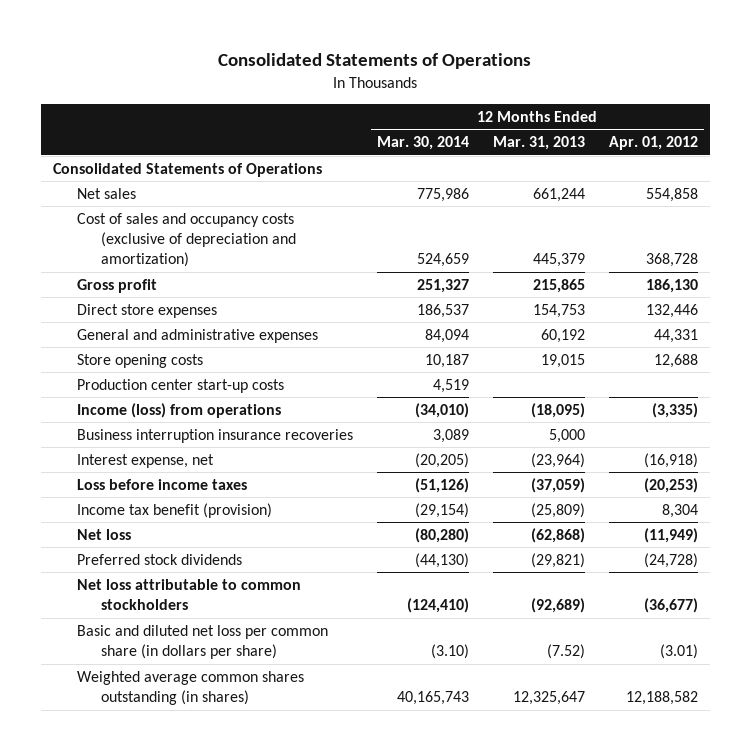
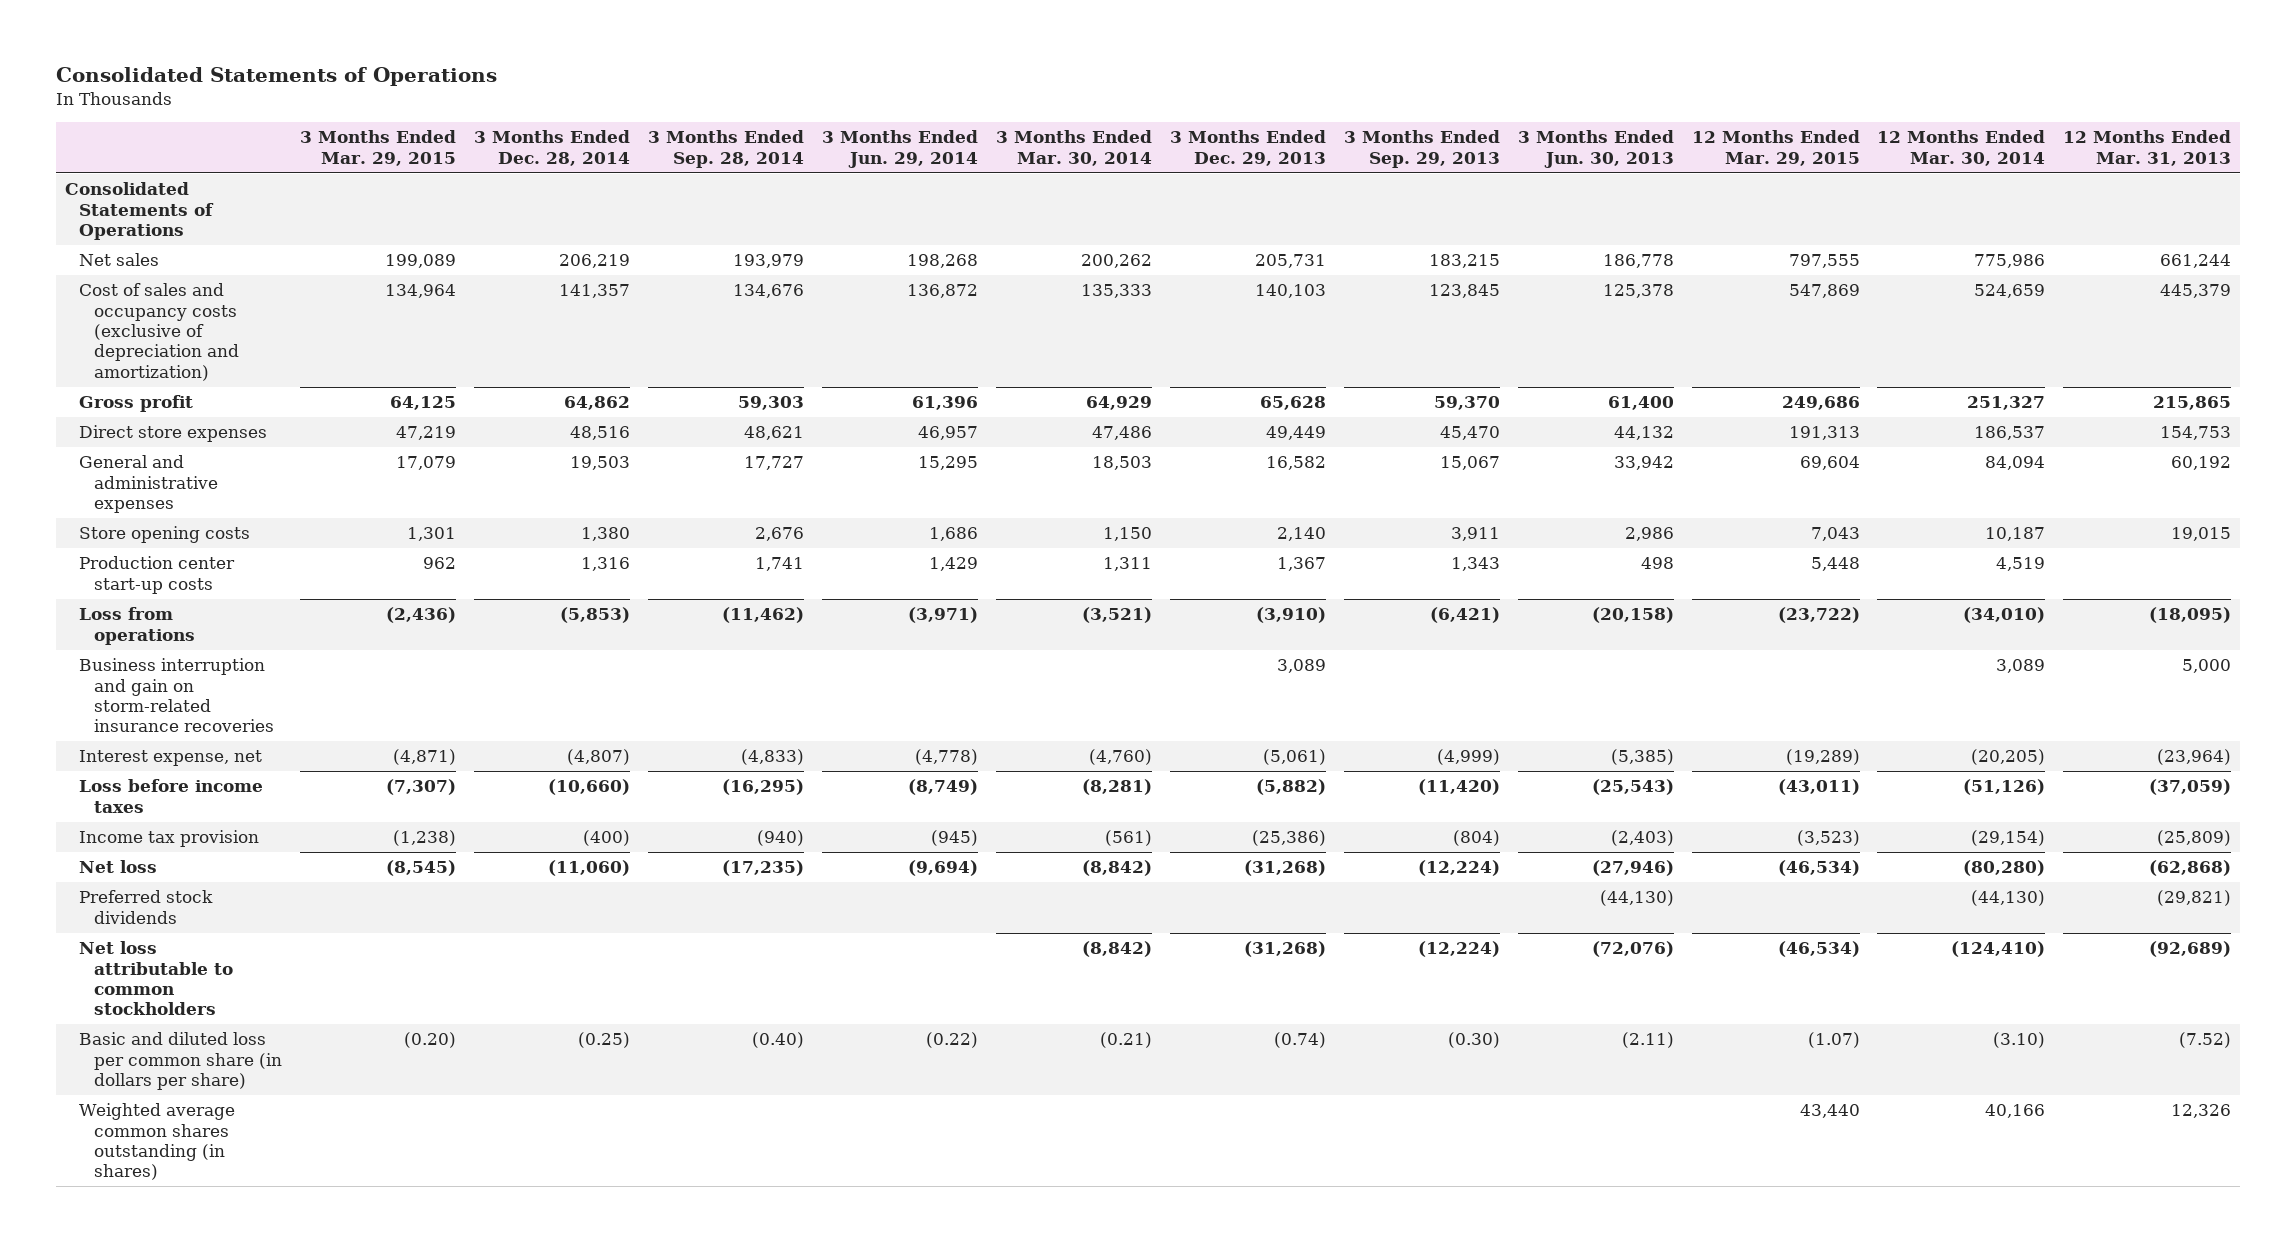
[608,136,698,151] Apr. 01, 2012 -> none
none -> [300,130,457,166] 3 Months Ended Mar. 29, 2015
none -> [474,130,631,166] 3 Months Ended Dec. 28, 2014
none -> [647,130,804,168] 3 Months Ended Sep. 28, 2014
none -> [821,130,978,168] 3 Months Ended Jun. 29, 2014
none -> [995,130,1152,166] 3 Months Ended Mar. 30, 2014
none -> [1169,130,1326,166] 3 Months Ended Dec. 29, 2013
none -> [1343,130,1500,168] 3 Months Ended Sep. 29, 2013
none -> [1517,130,1674,168] 3 Months Ended Jun. 30, 2013
none -> [1691,130,1860,166] 12 Months Ended Mar. 29, 2015
[77,402,282,418] Income (loss) from operations -> [79,607,196,645] Loss from operations
[77,428,354,443] Business interruption insurance recoveries -> [79,658,275,733] Business interruption and gain on storm-related insurance recoveries
[77,502,273,518] Income tax benefit (provision) -> [79,830,260,848] Income tax provision
[77,624,329,659] Basic and diluted net loss per common share (in dollars per share) -> [79,1032,283,1090] Basic and diluted loss per common share (in dollars per share)
[397,690,470,705] 40,165,743 -> [1985,1104,2046,1119] 40,166
[512,690,585,705] 12,325,647 -> [2171,1104,2232,1119] 12,326

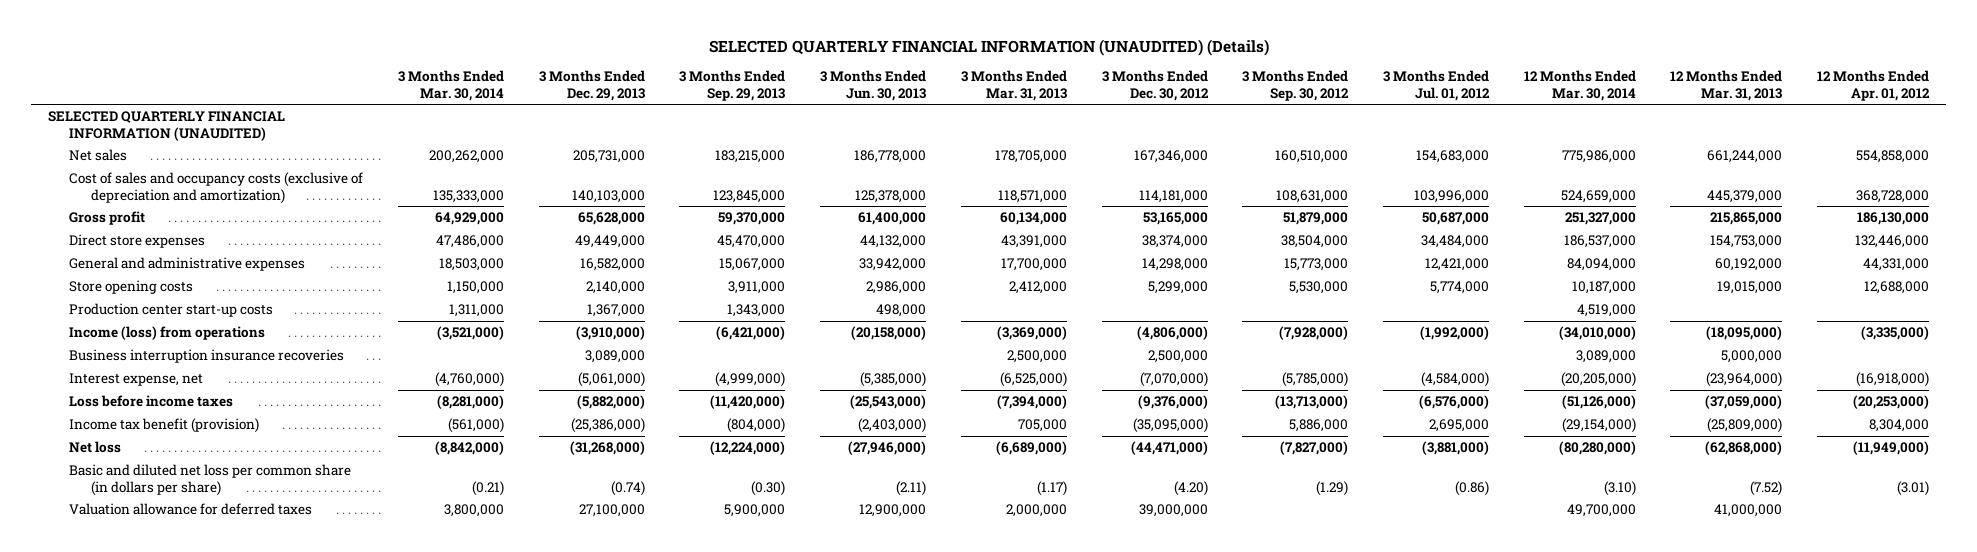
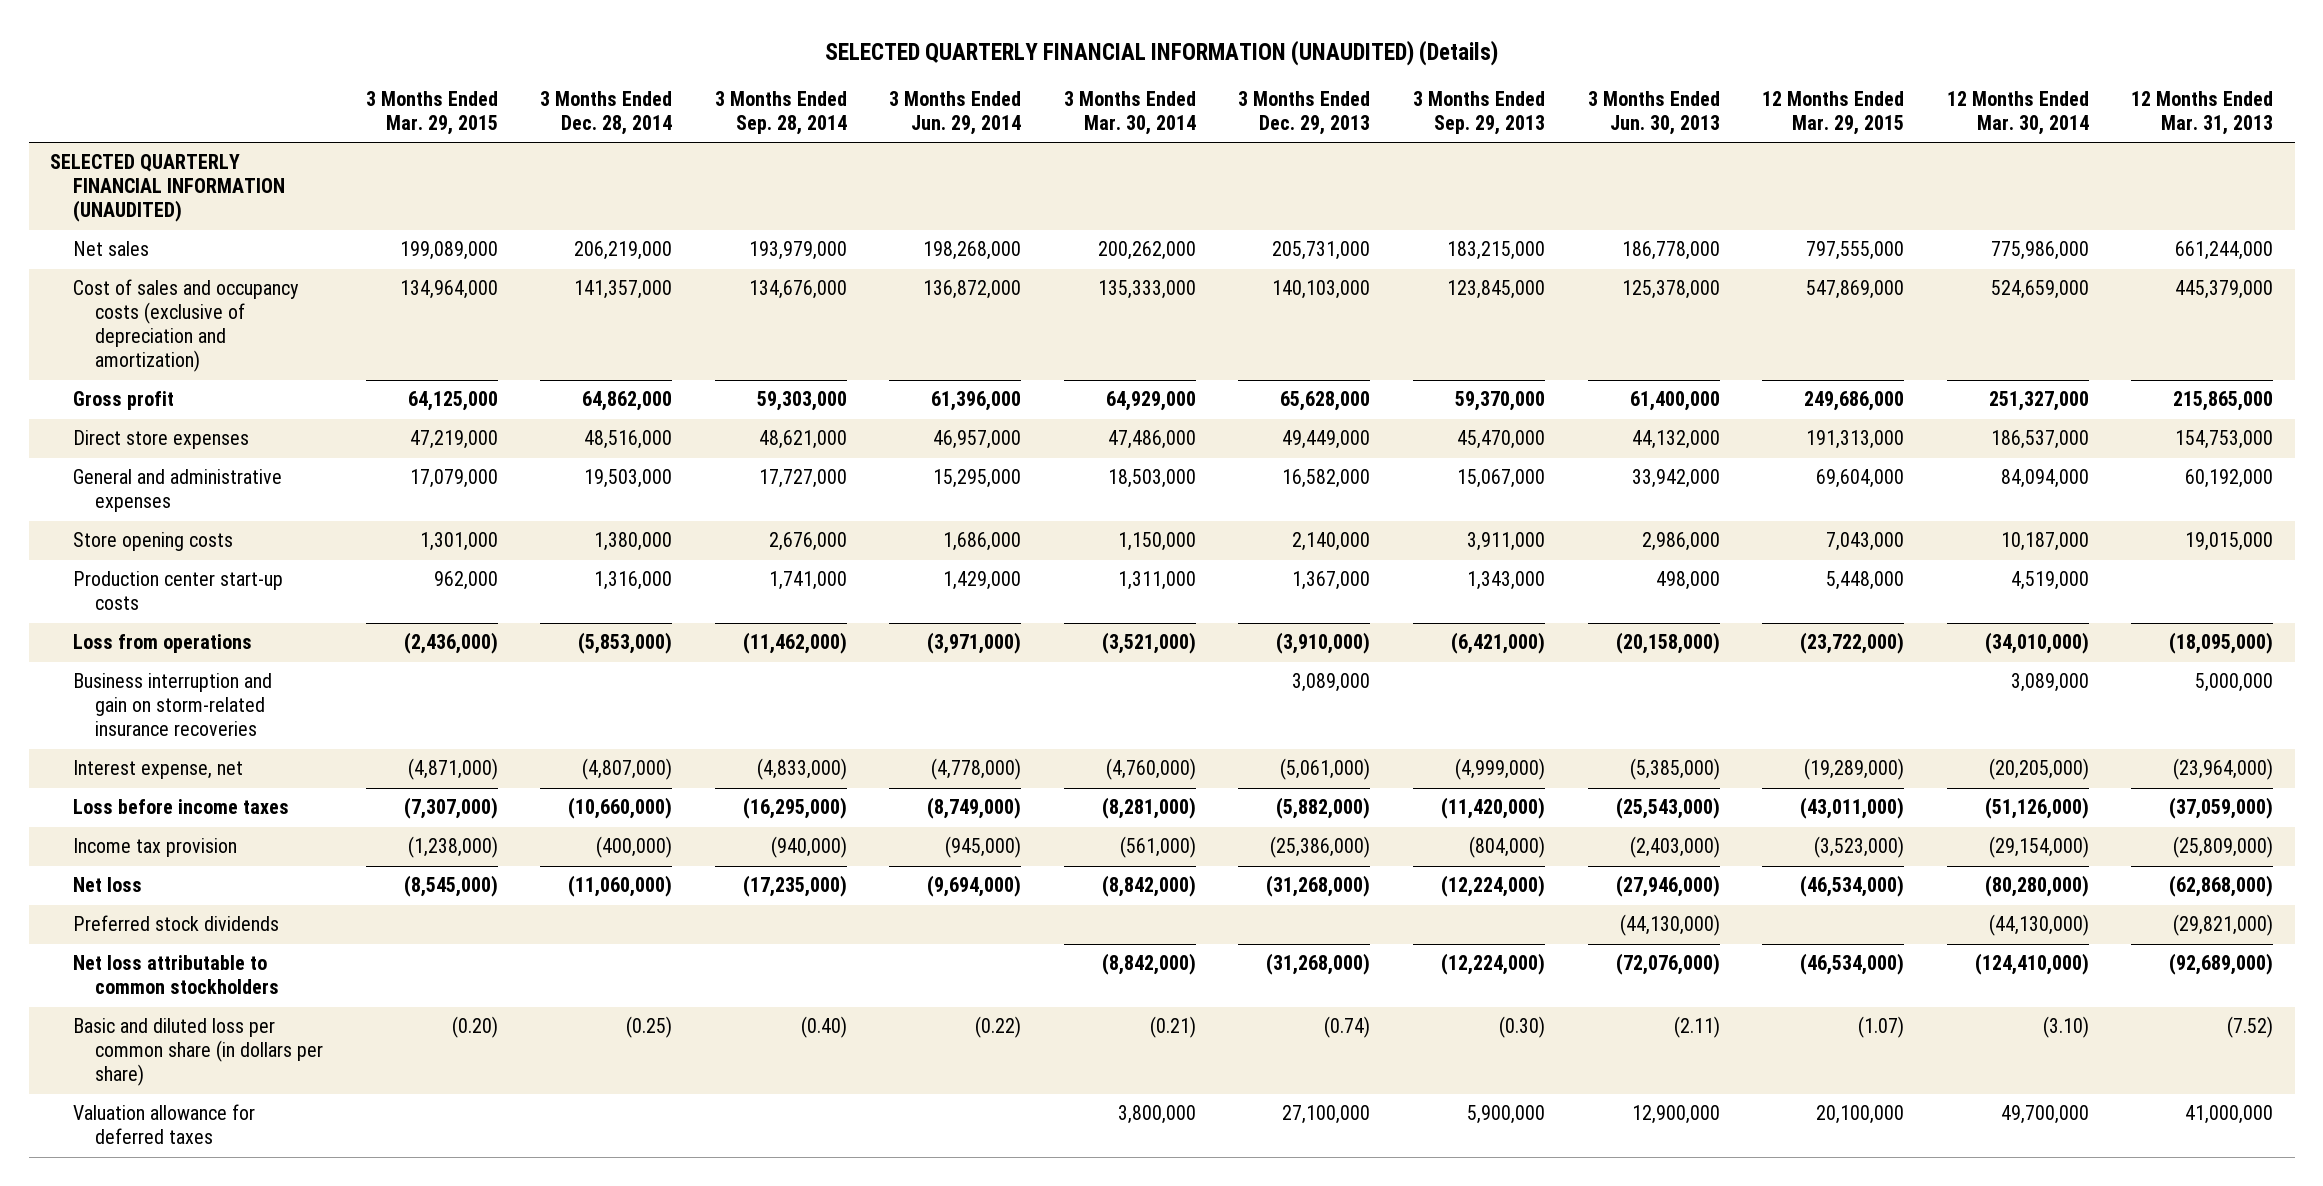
[960,70,1067,101] 3 Months Ended Mar. 31, 2013 -> none
[1101,70,1209,101] 3 Months Ended Dec. 30, 2012 -> none
[1242,70,1350,101] 3 Months Ended Sep. 30, 2012 -> none
[1382,70,1490,101] 3 Months Ended Jul. 01, 2012 -> none
[1817,70,1931,101] 12 Months Ended Apr. 01, 2012 -> none
none -> [365,91,498,136] 3 Months Ended Mar. 29, 2015
none -> [540,91,673,136] 3 Months Ended Dec. 28, 2014
none -> [714,91,847,136] 3 Months Ended Sep. 28, 2014
none -> [889,91,1022,136] 3 Months Ended Jun. 29, 2014
none -> [1762,91,1905,136] 12 Months Ended Mar. 29, 2015
[69,326,266,341] Income (loss) from operations -> [72,634,252,654] Loss from operations
[69,349,345,364] Business interruption insurance recoveries -> [72,673,272,737] Business interruption and gain on storm-related insurance recoveries
[69,418,260,434] Income tax benefit (provision) -> [72,838,237,858] Income tax provision
none -> [72,915,279,932] Preferred stock dividends
none -> [72,955,279,995] Net loss attributable to common stockholders
[69,464,352,496] Basic and diluted net loss per common share (in dollars per share) -> [72,1018,323,1087] Basic and diluted loss per common share (in dollars per share)

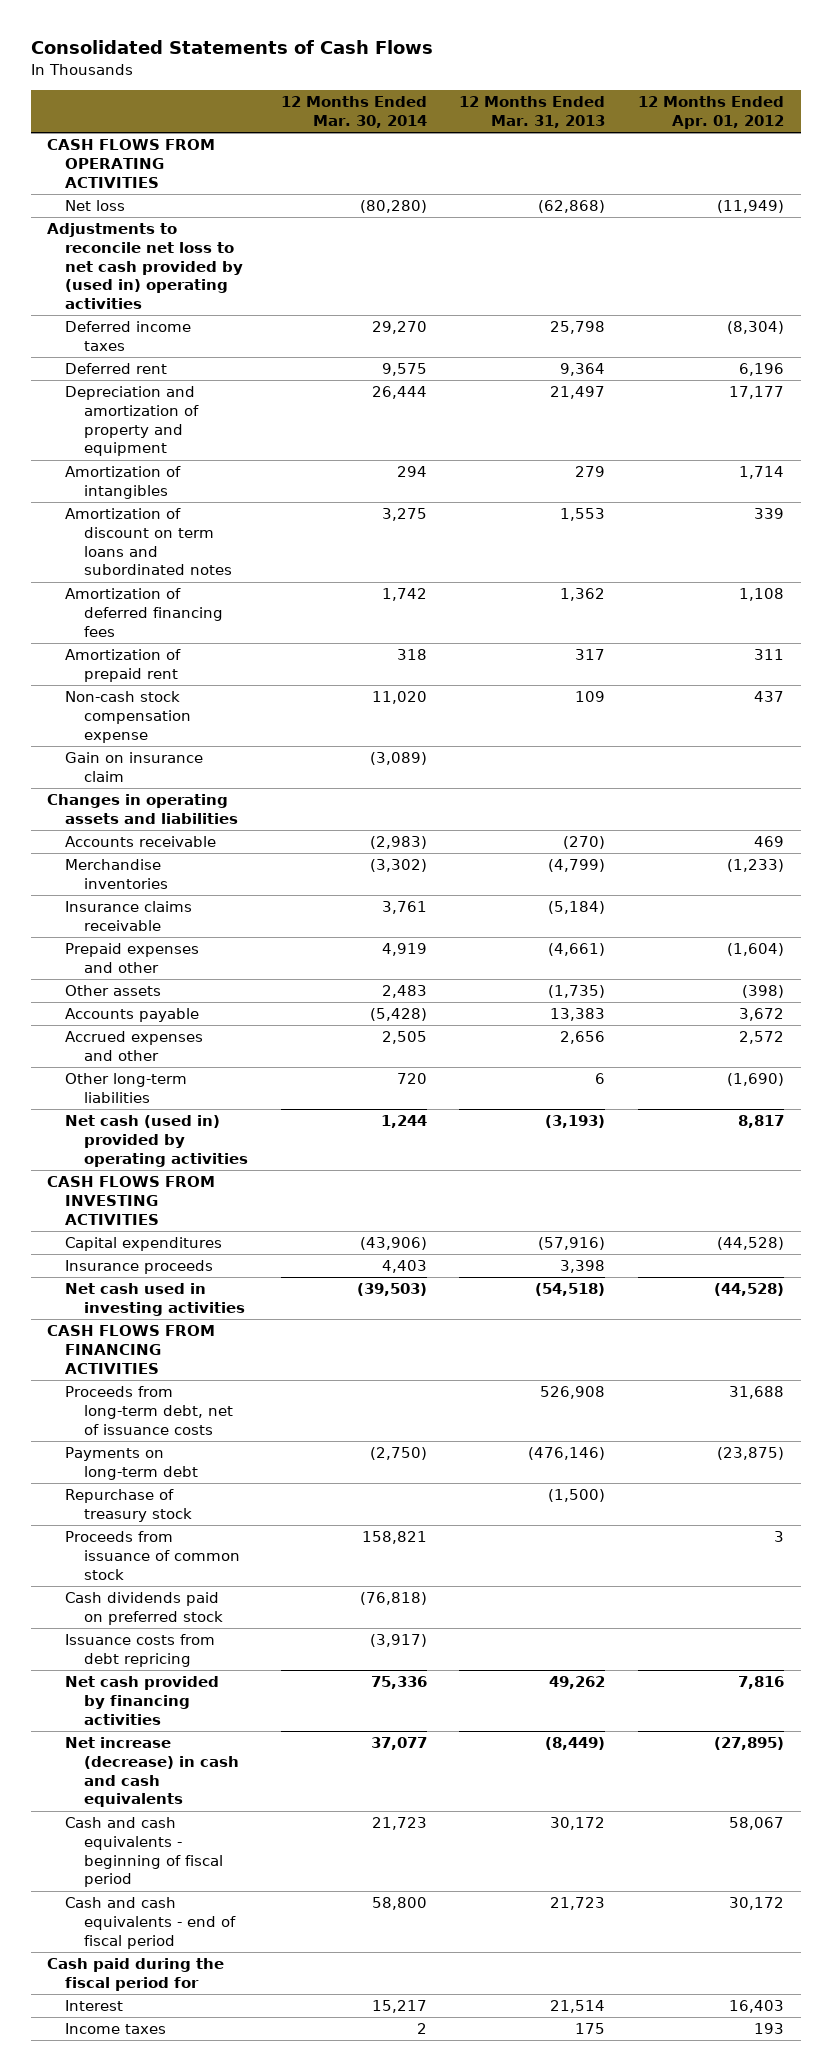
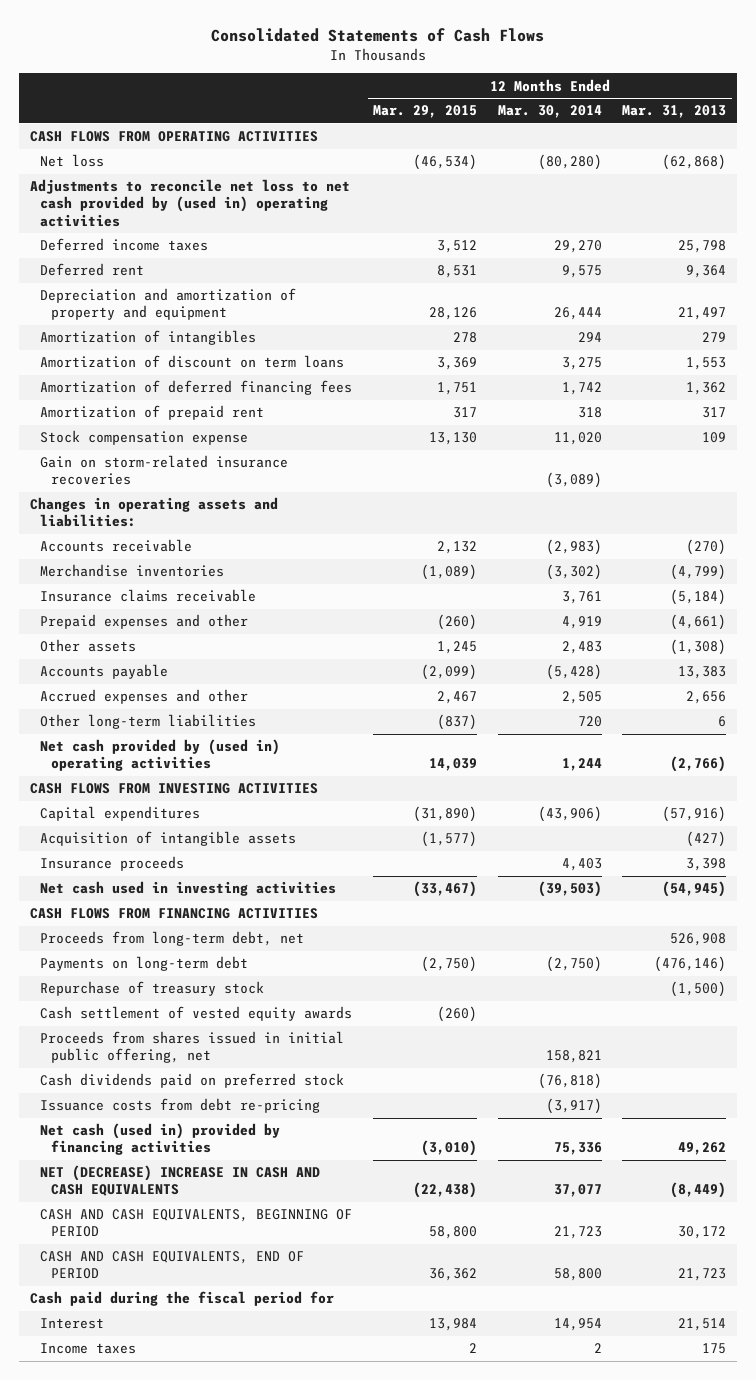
[638,96,785,130] 12 Months Ended Apr. 01, 2012 -> none
none -> [372,105,477,119] Mar. 29, 2015
[65,508,232,576] Amortization of discount on term loans and subordinated notes -> [40,355,345,369] Amortization of discount on term loans
[65,691,191,743] Non-cash stock compensation expense -> [40,430,249,446] Stock compensation expense
[65,752,204,782] Gain on insurance claim -> [40,455,289,486] Gain on storm-related insurance recoveries
[47,794,239,824] Changes in operating assets and liabilities -> [29,497,278,528] Changes in operating assets and liabilities:
[548,985,606,999] (1,735) -> [670,639,727,656] (1,308)
[65,1115,248,1167] Net cash (used in) provided by operating activities -> [40,739,281,772] Net cash provided by (used in) operating activities
[545,1115,606,1129] (3,193) -> [670,756,727,773] (2,766)
none -> [40,831,297,847] Acquisition of intangible assets
[535,1283,606,1297] (54,518) -> [662,881,727,898] (54,945)
[65,1386,233,1435] Proceeds from long-term debt, net of issuance costs -> [40,931,305,947] Proceeds from long-term debt, net
none -> [40,1006,353,1022] Cash settlement of vested equity awards
[65,1531,240,1580] Proceeds from issuance of common stock -> [40,1031,345,1064] Proceeds from shares issued in initial public offering, net
[65,1634,216,1667] Issuance costs from debt repricing -> [40,1098,321,1114] Issuance costs from debt re-pricing
[65,1676,220,1725] Net cash provided by financing activities -> [40,1123,281,1156] Net cash (used in) provided by financing activities
[65,1737,239,1808] Net increase (decrease) in cash and cash equivalents -> [40,1165,321,1197] NET (DECREASE) INCREASE IN CASH AND CASH EQUIVALENTS
[65,1817,223,1888] Cash and cash equivalents - beginning of fiscal period -> [40,1209,353,1238] CASH AND CASH EQUIVALENTS, BEGINNING OF PERIOD
[65,1897,236,1949] Cash and cash equivalents - end of fiscal period -> [40,1251,305,1280] CASH AND CASH EQUIVALENTS, END OF PERIOD
[371,2000,427,2014] 15,217 -> [553,1318,602,1332] 14,954

